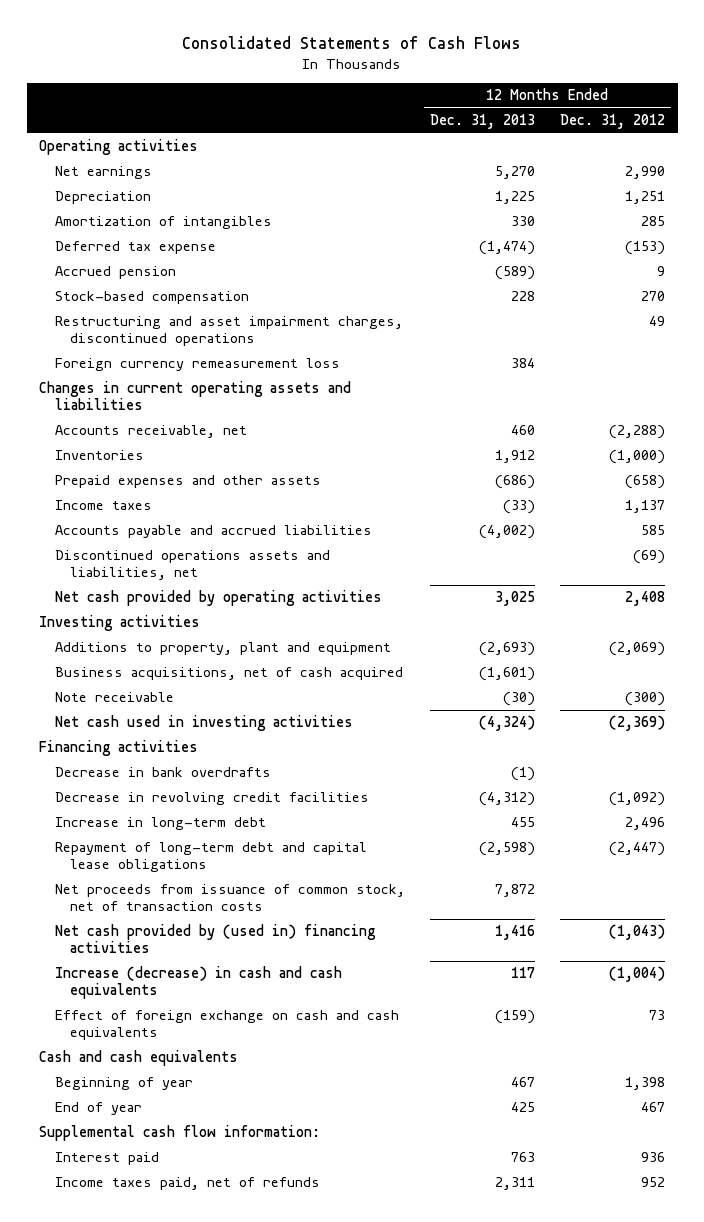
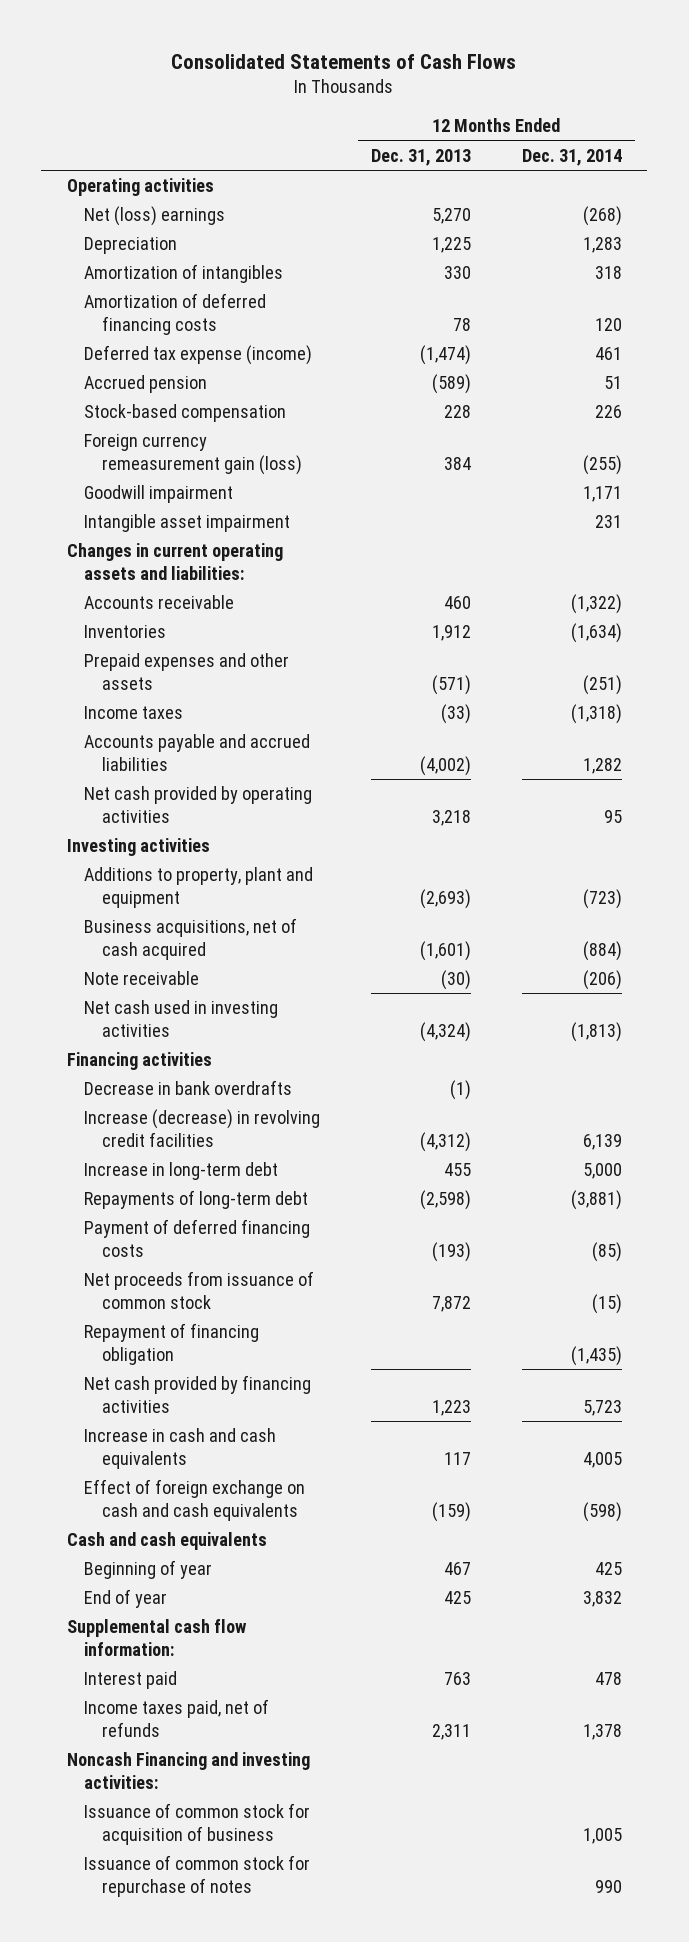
[560,114,666,130] Dec. 31, 2012 -> none
none -> [521,148,622,166] Dec. 31, 2014
[54,166,152,180] Net earnings -> [84,206,226,227] Net (loss) earnings
none -> [84,293,267,335] Amortization of deferred financing costs
[54,241,216,255] Deferred tax expense -> [84,345,313,366] Deferred tax expense (income)
[54,316,403,347] Restructuring and asset impairment charges, discontinued operations -> none
[54,358,340,372] Foreign currency remeasurement loss -> [84,434,302,475] Foreign currency remeasurement gain (loss)
none -> [84,485,234,504] Goodwill impairment
none -> [84,514,291,533] Intangible asset impairment
[39,381,352,411] Changes in current operating assets and liabilities -> [66,543,283,580] Changes in current operating assets and liabilities:
[54,425,247,439] Accounts receivable, net -> [84,595,235,610] Accounts receivable
[494,475,535,490] (686) -> [432,674,472,695] (571)
[54,550,330,581] Discontinued operations assets and liabilities, net -> none
[494,591,535,607] 3,025 -> [432,809,472,826] 3,218
[54,792,369,806] Decrease in revolving credit facilities -> [84,1109,321,1147] Increase (decrease) in revolving credit facilities
[54,842,367,873] Repayment of long-term debt and capital lease obligations -> [84,1190,309,1210] Repayments of long-term debt
none -> [84,1219,311,1257] Payment of deferred financing costs
[54,884,405,912] Net proceeds from issuance of common stock, net of transaction costs -> [84,1271,315,1309] Net proceeds from issuance of common stock
none -> [84,1323,260,1365] Repayment of financing obligation
[54,924,376,954] Net cash provided by (used in) financing activities -> [84,1375,312,1413] Net cash provided by financing activities
[494,925,535,941] 1,416 -> [432,1399,472,1416] 1,223
[54,966,342,1000] Increase (decrease) in cash and cash equivalents -> [84,1428,277,1469] Increase in cash and cash equivalents
none -> [66,1752,310,1789] Noncash Financing and investing activities:
none -> [84,1803,311,1845] Issuance of common stock for acquisition of business
none -> [84,1855,311,1897] Issuance of common stock for repurchase of notes

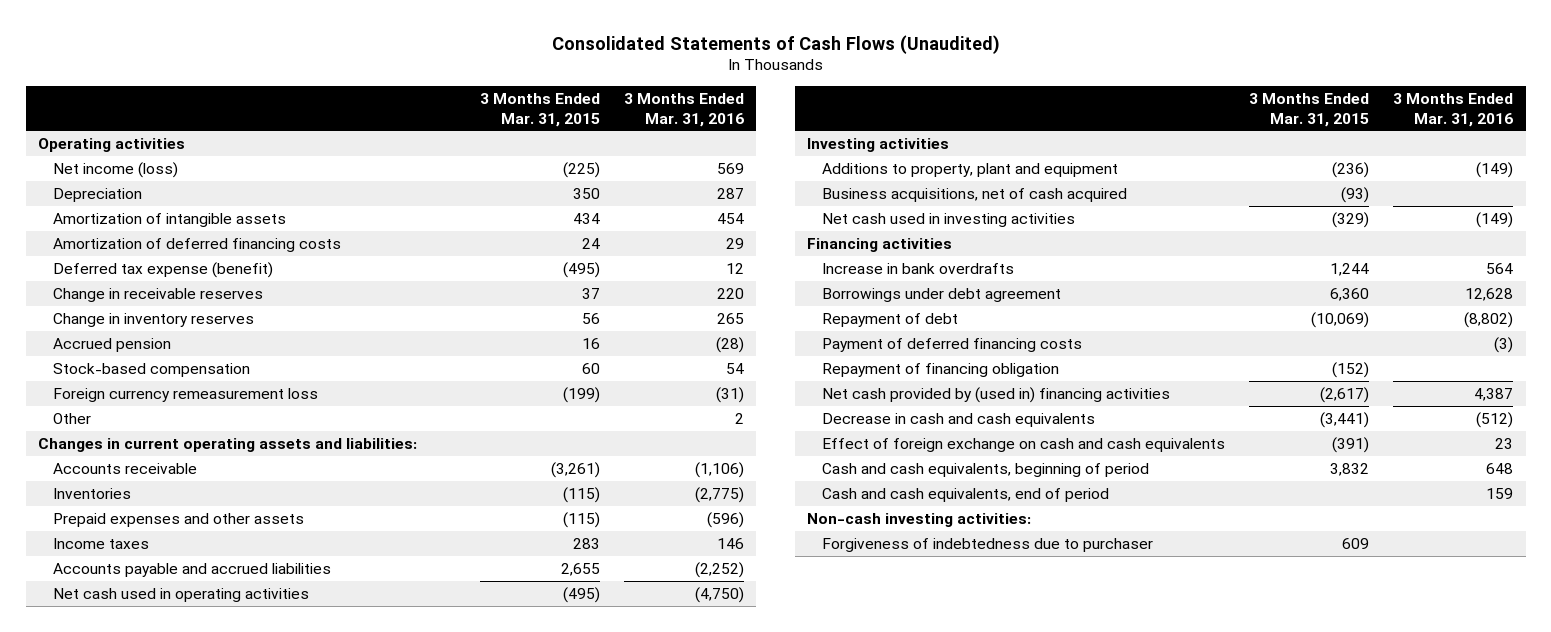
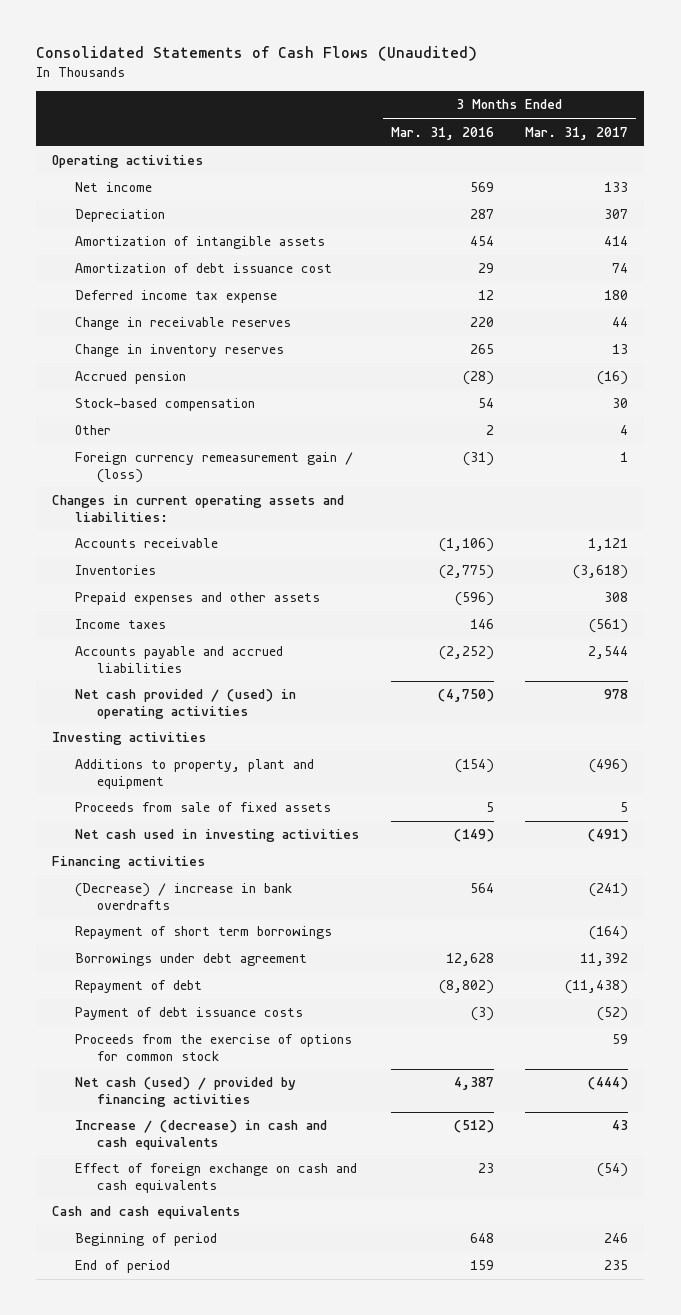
[479,92,600,127] 3 Months Ended Mar. 31, 2015 -> none
none -> [525,126,629,140] Mar. 31, 2017
[52,161,178,178] Net income (loss) -> [74,182,152,193] Net income
[52,237,341,252] Amortization of deferred financing costs -> [74,263,332,274] Amortization of debt issuance cost
[52,261,273,278] Deferred tax expense (benefit) -> [74,290,277,304] Deferred income tax expense
[52,387,318,402] Foreign currency remeasurement loss -> none
none -> [74,452,353,483] Foreign currency remeasurement gain / (loss)
[52,587,309,602] Net cash used in operating activities -> [74,689,296,719] Net cash provided / (used) in operating activities
[821,187,1127,202] Business acquisitions, net of cash acquired -> none
[1476,161,1514,178] (149) -> [454,759,494,774] (154)
none -> [74,802,331,813] Proceeds from sale of fixed assets
[821,262,1014,274] Increase in bank overdrafts -> [74,883,292,910] (Decrease) / increase in bank overdrafts
none -> [74,926,332,940] Repayment of short term borrowings
[821,362,1059,377] Repayment of financing obligation -> none
[821,337,1082,352] Payment of deferred financing costs -> [74,1007,303,1021] Payment of debt issuance costs
none -> [74,1034,352,1061] Proceeds from the exercise of options for common stock
[821,386,1170,403] Net cash provided by (used in) financing activities -> [74,1077,296,1107] Net cash (used) / provided by financing activities
[821,412,1095,427] Decrease in cash and cash equivalents -> [74,1120,327,1150] Increase / (decrease) in cash and cash equivalents
[806,512,1031,527] Non-cash investing activities: -> none
[821,537,1153,552] Forgiveness of indebtedness due to purchaser -> none
none -> [52,1206,241,1220] Cash and cash equivalents
[821,462,1149,477] Cash and cash equivalents, beginning of period -> [74,1233,217,1247] Beginning of period
[821,487,1109,502] Cash and cash equivalents, end of period -> [74,1260,170,1274] End of period

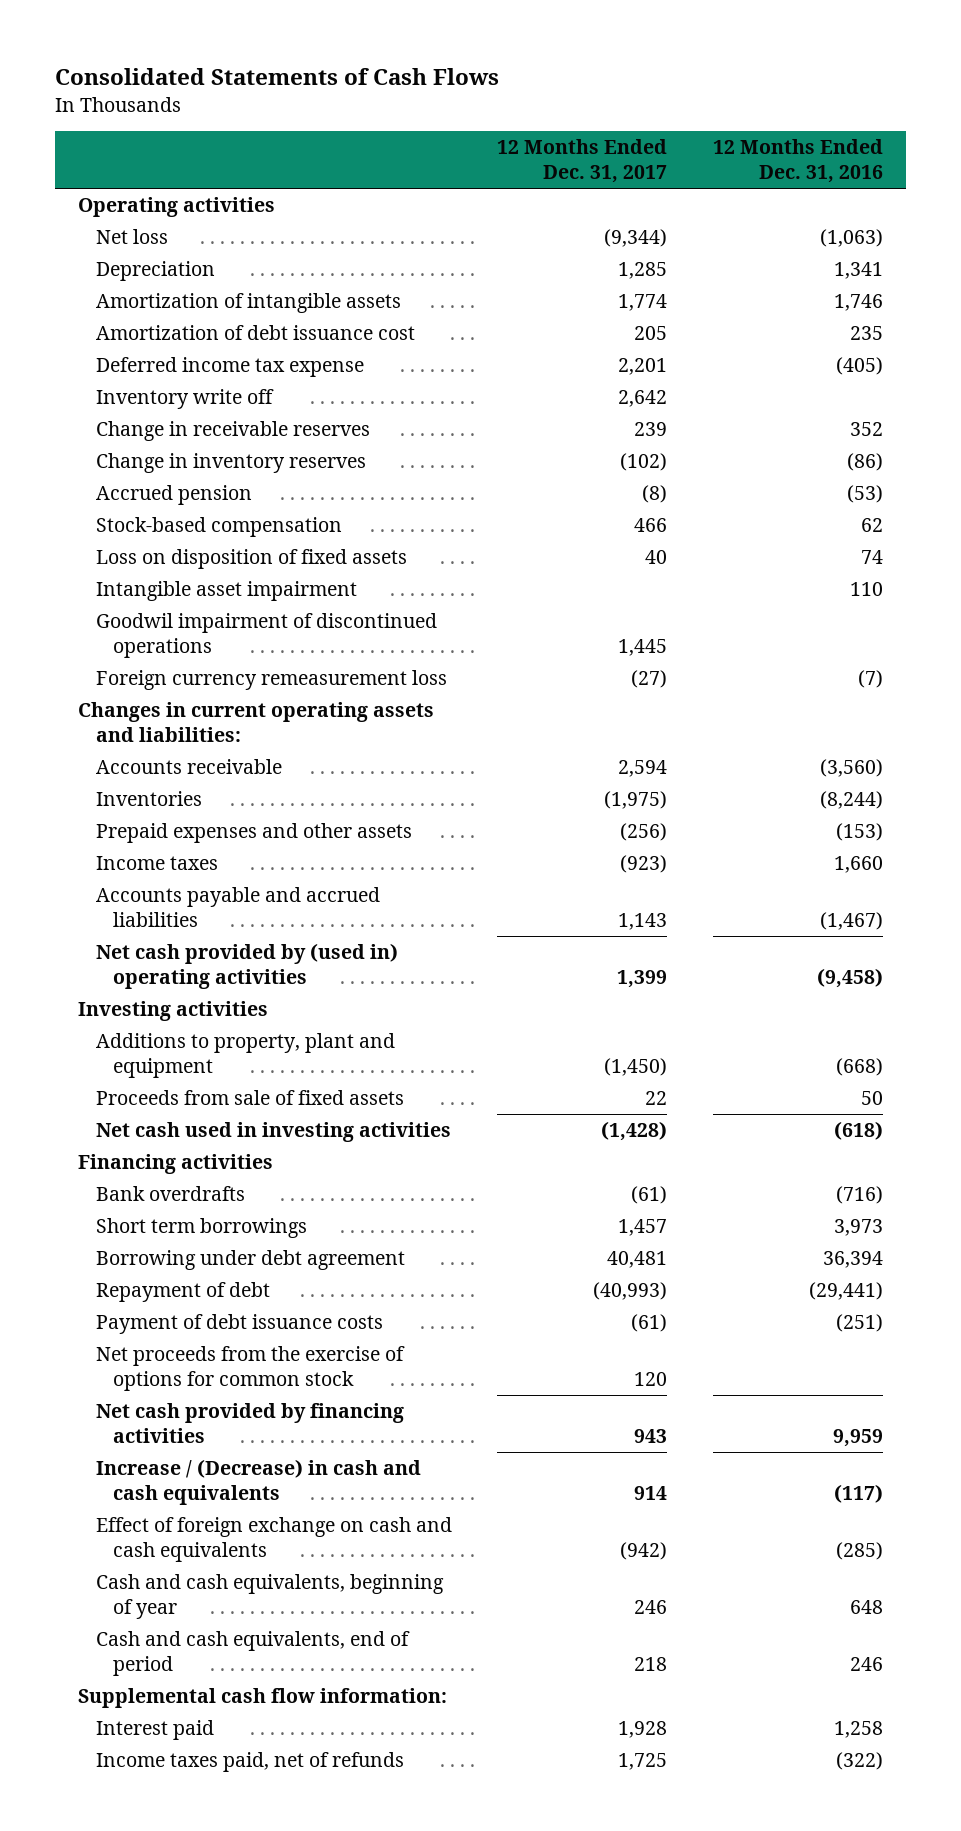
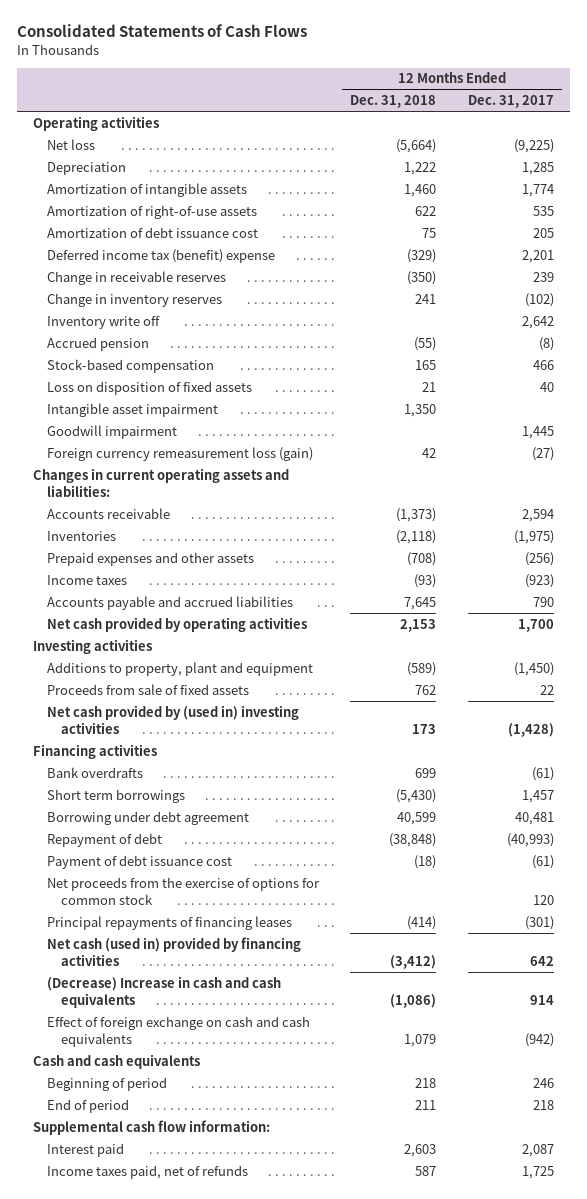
[713,139,884,184] 12 Months Ended Dec. 31, 2016 -> none
none -> [350,95,437,109] Dec. 31, 2018
[604,229,668,248] (9,344) -> [514,138,555,153] (9,225)
none -> [46,204,257,219] Amortization of right-of-use assets
[95,357,364,378] Deferred income tax expense -> [46,248,275,263] Deferred income tax (benefit) expense
[95,389,274,410] Inventory write off -> [46,315,160,329] Inventory write off
[95,613,437,658] Goodwil impairment of discontinued operations -> [46,424,177,439] Goodwill impairment
[95,670,447,691] Foreign currency remeasurement loss -> [46,446,313,461] Foreign currency remeasurement loss (gain)
[618,912,668,930] 1,143 -> [533,596,555,607] 790
[95,943,398,989] Net cash provided by (used in) operating activities -> [46,616,307,632] Net cash provided by operating activities
[617,969,668,988] 1,399 -> [518,618,555,632] 1,700
[95,1122,451,1143] Net cash used in investing activities -> [46,704,299,734] Net cash provided by (used in) investing activities
[95,1314,383,1335] Payment of debt issuance costs -> [46,854,232,869] Payment of debt issuance cost
none -> [46,915,292,930] Principal repayments of financing leases
[95,1403,404,1443] Net cash provided by financing activities -> [46,936,301,966] Net cash (used in) provided by financing activities
[634,1428,668,1443] 943 -> [530,955,555,966] 642
[95,1459,421,1505] Increase / (Decrease) in cash and cash equivalents -> [46,975,281,1008] (Decrease) Increase in cash and cash equivalents
none -> [32,1053,200,1069] Cash and cash equivalents
[95,1574,444,1619] Cash and cash equivalents, beginning of year -> [46,1076,167,1091] Beginning of period
[95,1631,410,1676] Cash and cash equivalents, end of period -> [46,1098,129,1113] End of period
[618,1721,668,1739] 1,928 -> [522,1143,555,1157] 2,087

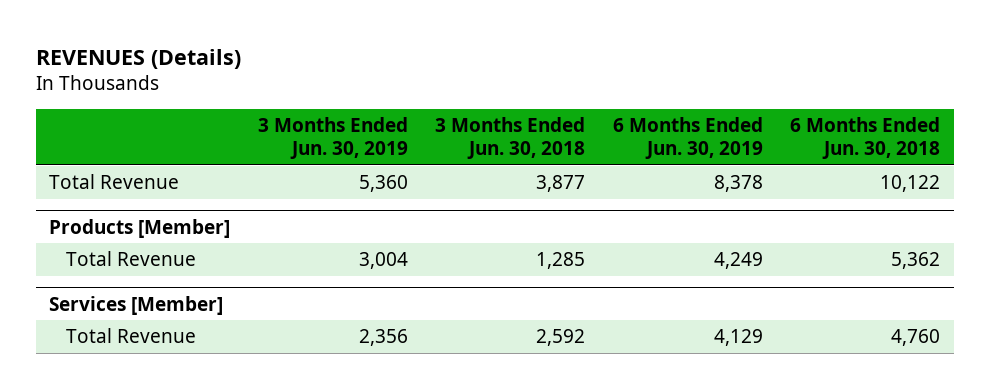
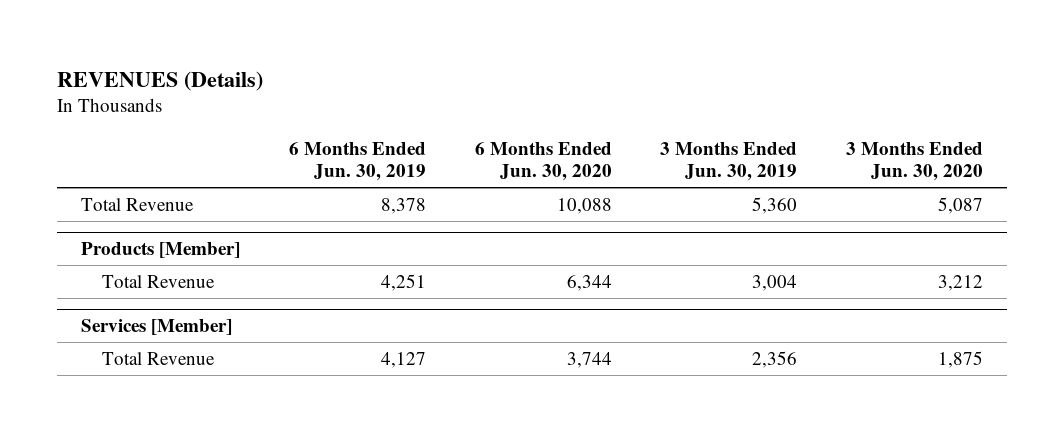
[435,117,586,160] 3 Months Ended Jun. 30, 2018 -> none
[790,117,941,160] 6 Months Ended Jun. 30, 2018 -> none
none -> [474,141,612,181] 6 Months Ended Jun. 30, 2020
none -> [845,141,983,181] 3 Months Ended Jun. 30, 2020
[713,252,763,270] 4,249 -> [380,273,426,291] 4,251
[713,329,763,347] 4,129 -> [380,351,426,368] 4,127

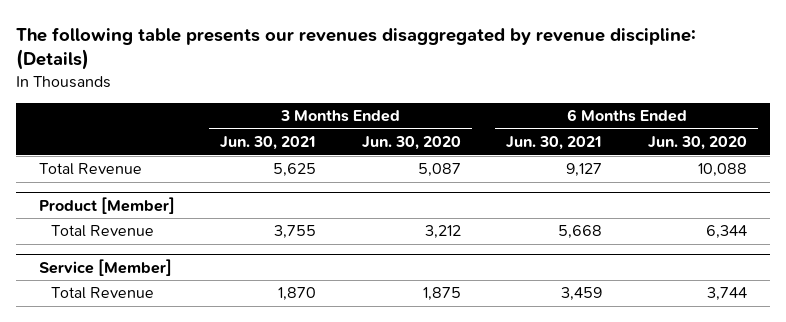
[56,70,263,91] REVENUES (Details) -> [15,26,696,71] The following table presents our revenues disaggregated by revenue discipline: (Details)
[288,141,426,181] 6 Months Ended Jun. 30, 2019 -> none
[660,141,798,181] 3 Months Ended Jun. 30, 2019 -> none
none -> [220,136,317,151] Jun. 30, 2021
none -> [506,136,603,151] Jun. 30, 2021
[81,242,241,259] Products [Member] -> [38,196,175,214] Product [Member]
[81,319,233,336] Services [Member] -> [38,258,172,276] Service [Member]

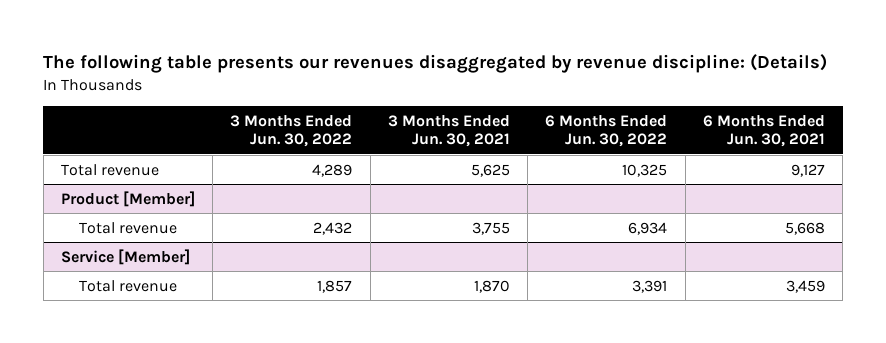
[361,136,461,151] Jun. 30, 2020 -> none
[648,136,748,151] Jun. 30, 2020 -> none
none -> [230,114,353,148] 3 Months Ended Jun. 30, 2022
none -> [545,114,668,148] 6 Months Ended Jun. 30, 2022
[38,163,142,176] Total Revenue -> [60,163,159,176] Total revenue
[51,225,155,238] Total Revenue -> [78,221,177,234] Total revenue
[51,287,155,300] Total Revenue -> [78,279,177,292] Total revenue

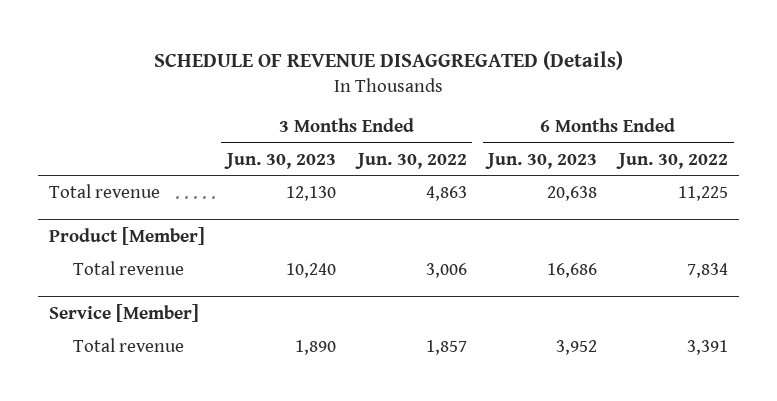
[43,54,828,74] The following table presents our revenues disaggregated by revenue discipline: (Details) -> [153,50,623,70] SCHEDULE OF REVENUE DISAGGREGATED (Details)
[387,114,510,148] 3 Months Ended Jun. 30, 2021 -> none
[703,114,826,148] 6 Months Ended Jun. 30, 2021 -> none
none -> [223,152,336,169] Jun. 30, 2023
none -> [485,152,598,169] Jun. 30, 2023
[312,163,353,177] 4,289 -> [425,186,467,202] 4,863
[622,163,668,177] 10,325 -> [678,186,729,202] 11,225
[313,221,353,235] 2,432 -> [425,263,467,279] 3,006
[628,221,668,235] 6,934 -> [687,263,729,279] 7,834

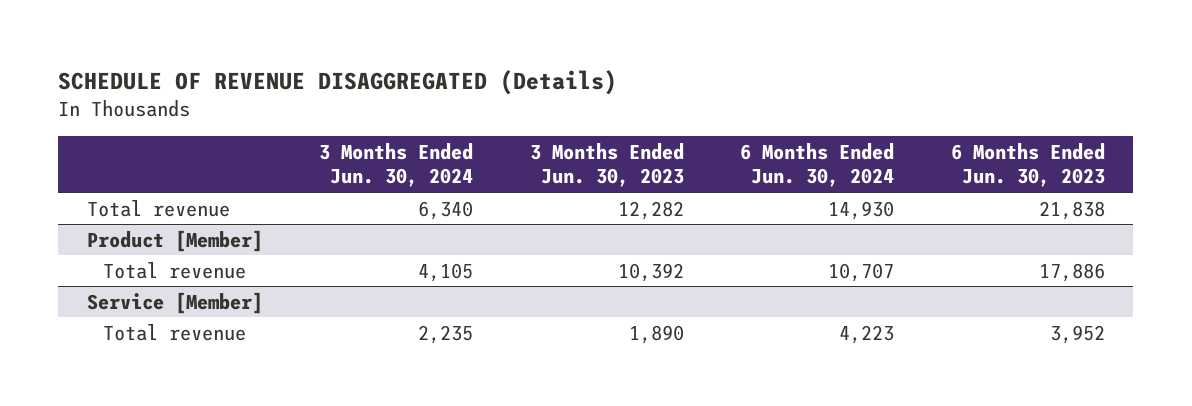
[354,152,467,169] Jun. 30, 2022 -> none
[616,152,729,169] Jun. 30, 2022 -> none
none -> [319,143,474,188] 3 Months Ended Jun. 30, 2024
none -> [740,143,895,188] 6 Months Ended Jun. 30, 2024
[285,186,336,202] 12,130 -> [617,200,684,220] 12,282
[547,186,598,202] 20,638 -> [1039,200,1106,220] 21,838
[285,263,336,279] 10,240 -> [617,262,684,282] 10,392
[547,263,598,279] 16,686 -> [1039,262,1106,282] 17,886

